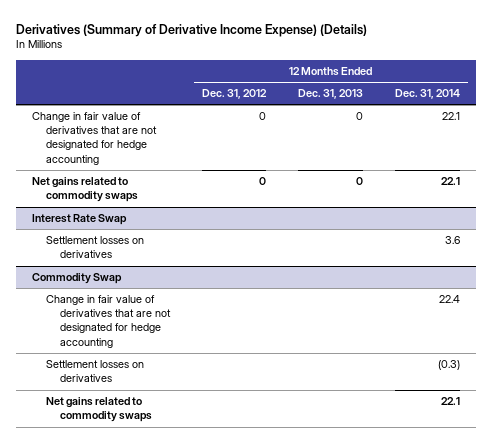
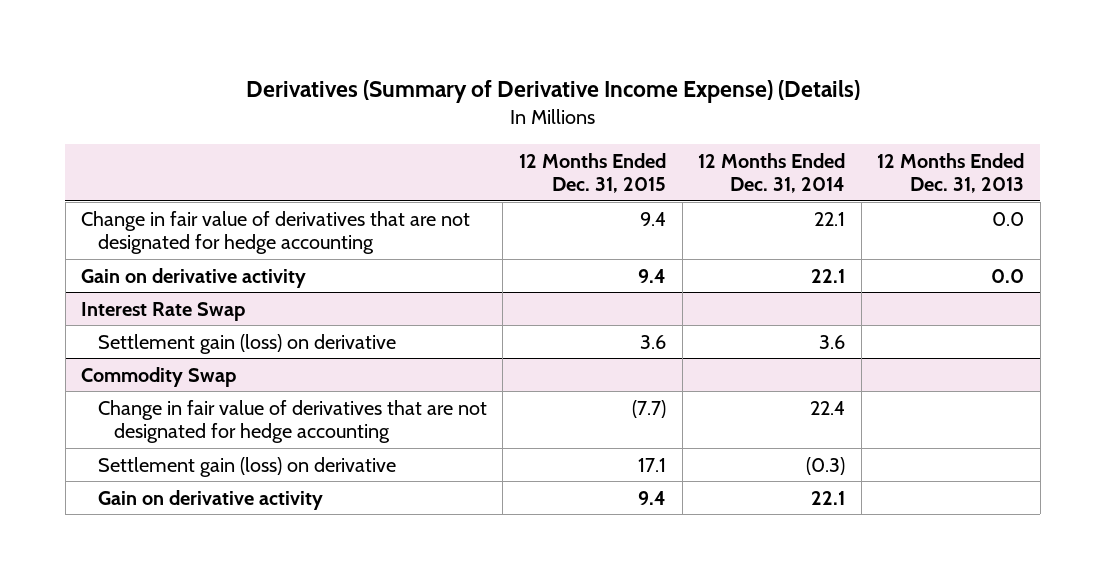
[201,89,267,100] Dec. 31, 2012 -> none
none -> [518,152,666,194] 12 Months Ended Dec. 31, 2015
[32,177,139,203] Net gains related to commodity swaps -> none
[355,112,363,121] 0 -> [992,211,1025,226] 0.0
none -> [81,267,307,288] Gain on derivative activity
[46,236,145,259] Settlement losses on derivatives -> [97,333,396,354] Settlement gain (loss) on derivative
[46,360,145,383] Settlement losses on derivatives -> [97,456,396,477] Settlement gain (loss) on derivative
[46,397,152,423] Net gains related to commodity swaps -> [97,489,323,510] Gain on derivative activity

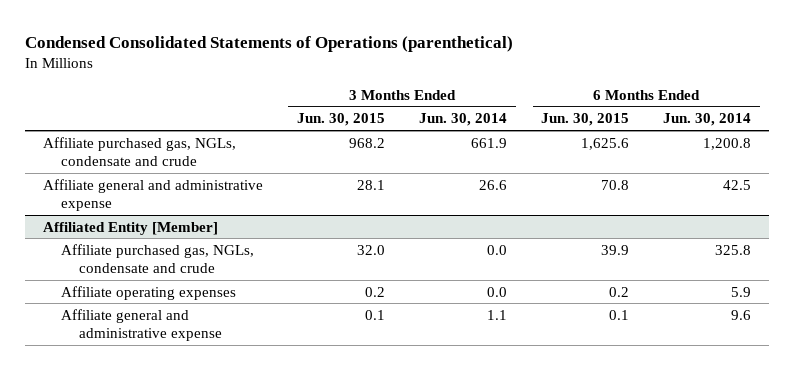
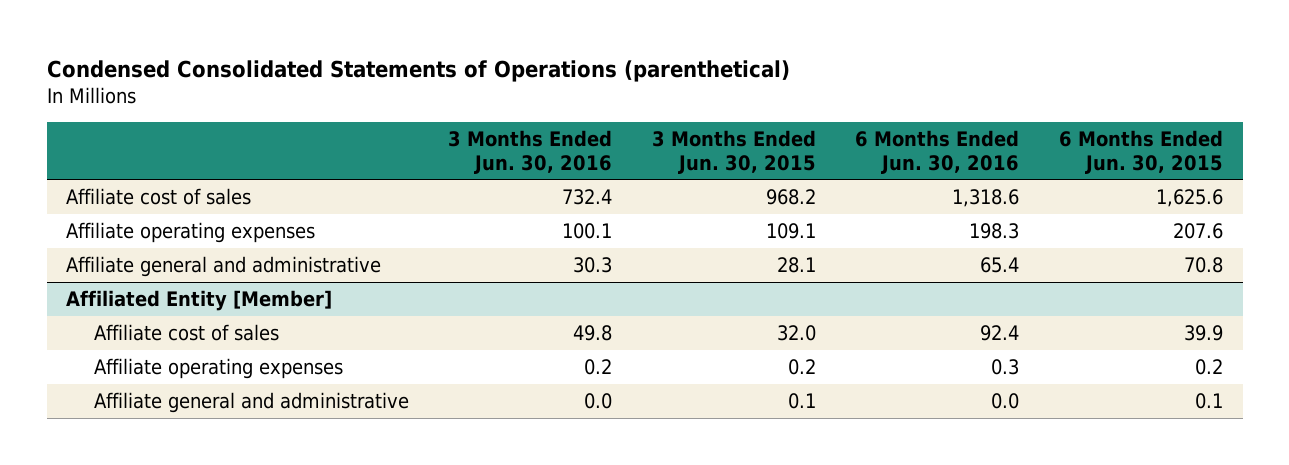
[418,113,507,127] Jun. 30, 2014 -> none
[663,113,752,127] Jun. 30, 2014 -> none
none -> [448,129,613,174] 3 Months Ended Jun. 30, 2016
none -> [855,129,1020,174] 6 Months Ended Jun. 30, 2016
[42,136,236,167] Affiliate purchased gas, NGLs, condensate and crude -> [66,187,252,205] Affiliate cost of sales
none -> [66,221,316,243] Affiliate operating expenses
[42,178,263,212] Affiliate general and administrative expense -> [66,255,382,277] Affiliate general and administrative
[61,243,255,274] Affiliate purchased gas, NGLs, condensate and crude -> [93,323,279,341] Affiliate cost of sales
[61,308,223,342] Affiliate general and administrative expense -> [93,391,409,413] Affiliate general and administrative

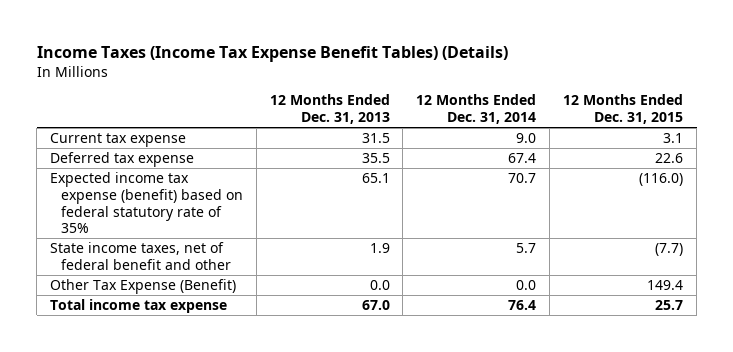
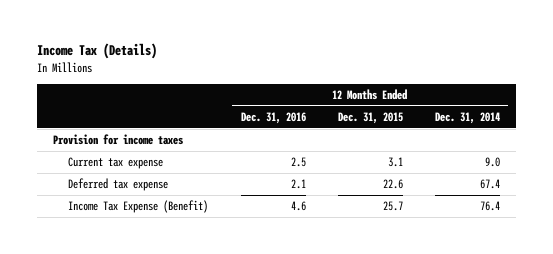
[36,46,508,63] Income Taxes (Income Tax Expense Benefit Tables) (Details) -> [36,43,157,60] Income Tax (Details)
[269,94,390,125] 12 Months Ended Dec. 31, 2013 -> none
none -> [240,111,306,124] Dec. 31, 2016
none -> [52,134,183,146] Provision for income taxes
[50,172,243,234] Expected income tax expense (benefit) based on federal statutory rate of 35% -> none
[50,242,231,270] State income taxes, net of federal benefit and other -> none
[50,279,237,295] Other Tax Expense (Benefit) -> none
[50,299,228,314] Total income tax expense -> [68,200,209,214] Income Tax Expense (Benefit)

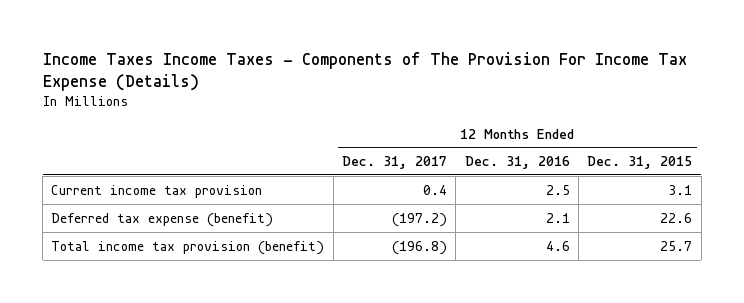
[36,43,157,60] Income Tax (Details) -> [42,51,687,91] Income Taxes Income Taxes - Components of The Provision For Income Tax Expense (Details)
[435,111,501,124] Dec. 31, 2014 -> none
none -> [341,156,447,170] Dec. 31, 2017
[52,134,183,146] Provision for income taxes -> none
[68,157,164,170] Current tax expense -> [51,184,263,198] Current income tax provision
[68,178,169,192] Deferred tax expense -> [51,212,274,227] Deferred tax expense (benefit)
[68,200,209,214] Income Tax Expense (Benefit) -> [51,240,325,255] Total income tax provision (benefit)

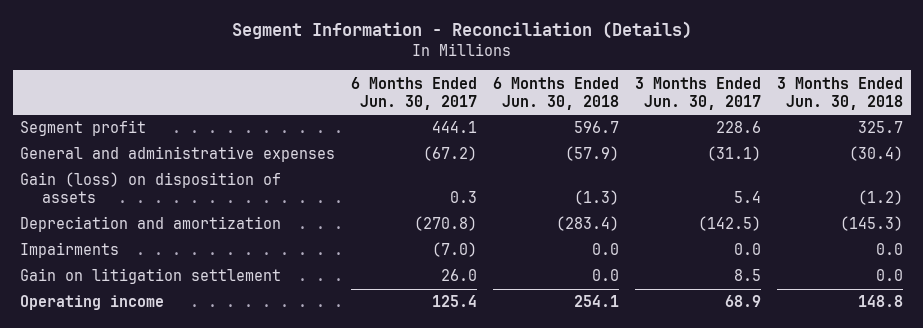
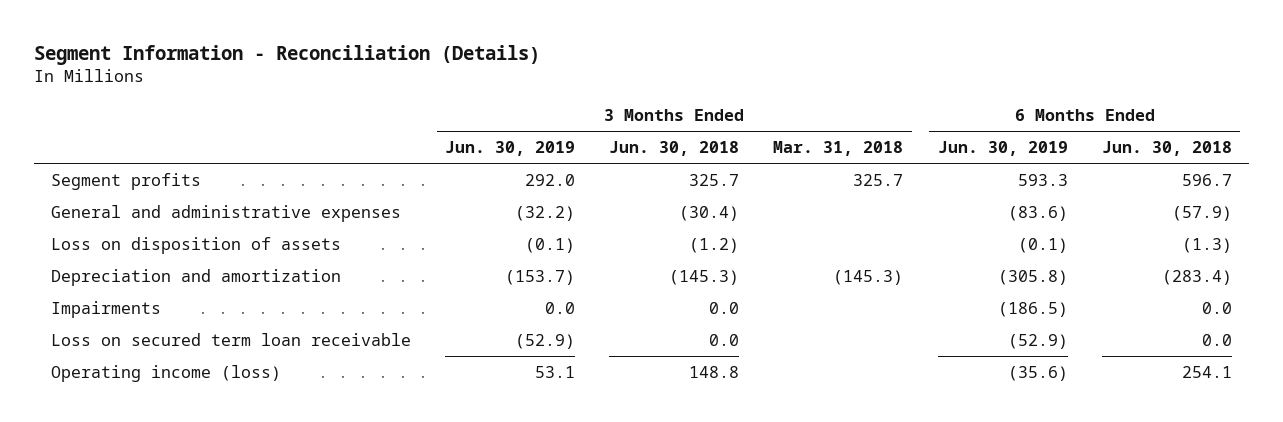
[351,76,478,110] 6 Months Ended Jun. 30, 2017 -> none
[634,76,761,110] 3 Months Ended Jun. 30, 2017 -> none
none -> [445,141,576,157] Jun. 30, 2019
none -> [773,141,904,157] Mar. 31, 2018
none -> [937,141,1068,157] Jun. 30, 2019
[20,120,147,137] Segment profit -> [51,173,202,191] Segment profits
[20,172,282,204] Gain (loss) on disposition of assets -> [51,237,342,255] Loss on disposition of assets
[20,268,282,285] Gain on litigation settlement -> none
none -> [51,333,412,347] Loss on secured term loan receivable
[20,295,165,311] Operating income -> [51,365,282,383] Operating income (loss)

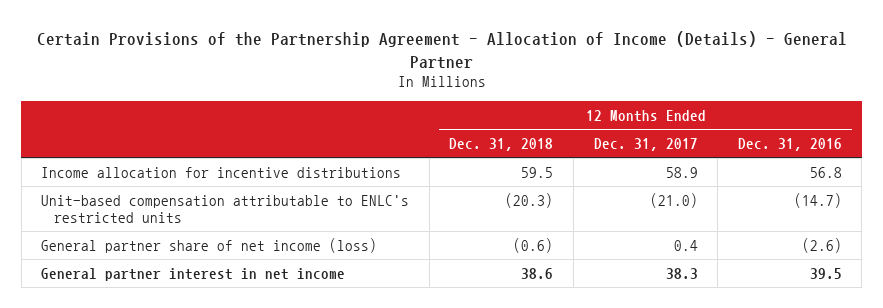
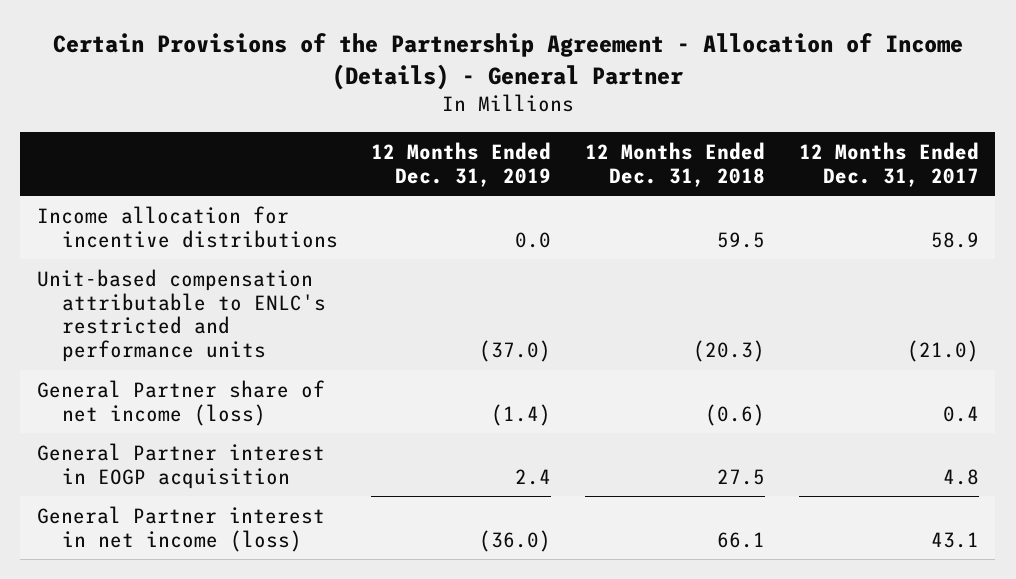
[737,137,842,151] Dec. 31, 2016 -> none
none -> [371,141,552,187] 12 Months Ended Dec. 31, 2019
[41,194,410,223] Unit-based compensation attributable to ENLC's restricted units -> [36,268,326,363] Unit-based compensation attributable to ENLC's restricted and performance units
[41,237,378,253] General partner share of net income (loss) -> [36,379,325,426] General Partner share of net income (loss)
none -> [36,442,325,489] General Partner interest in EOGP acquisition
[41,267,346,281] General partner interest in net income -> [36,505,325,552] General Partner interest in net income (loss)
[521,267,554,279] 38.6 -> [717,531,766,548] 66.1
[665,267,698,279] 38.3 -> [930,531,979,548] 43.1

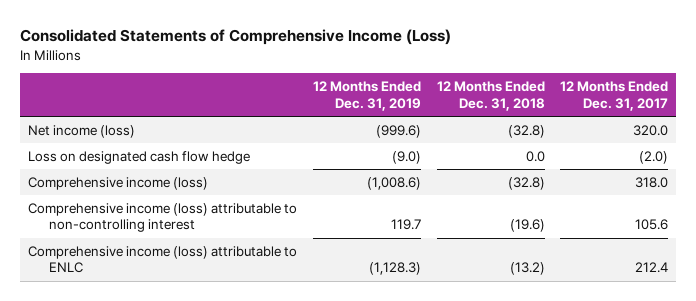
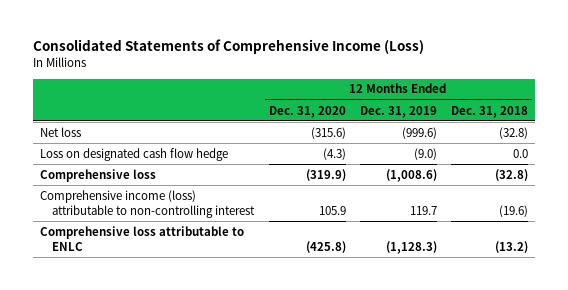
[560,81,669,111] 12 Months Ended Dec. 31, 2017 -> none
none -> [268,105,346,118] Dec. 31, 2020
[28,124,136,138] Net income (loss) -> [40,126,82,137] Net loss
[28,176,209,190] Comprehensive income (loss) -> [40,168,157,182] Comprehensive loss
[28,245,298,274] Comprehensive income (loss) attributable to ENLC -> [40,225,245,251] Comprehensive loss attributable to ENLC

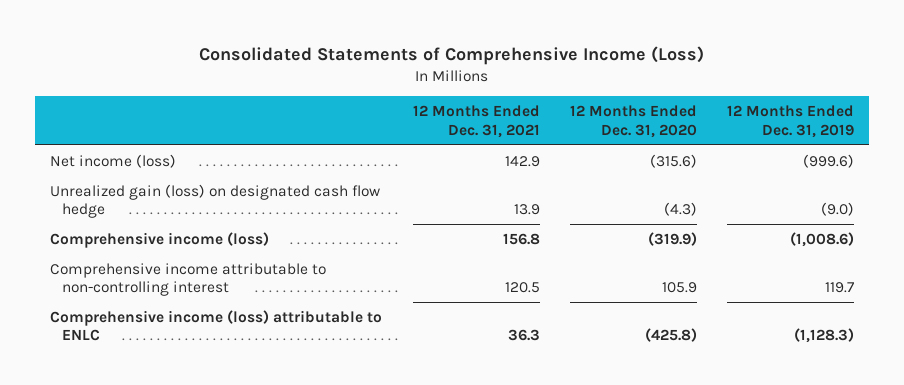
[451,105,529,118] Dec. 31, 2018 -> none
none -> [412,105,540,138] 12 Months Ended Dec. 31, 2021
[40,126,82,137] Net loss -> [50,153,177,168] Net income (loss)
[40,147,229,161] Loss on designated cash flow hedge -> [50,183,381,219] Unrealized gain (loss) on designated cash flow hedge
[40,168,157,182] Comprehensive loss -> [50,231,270,248] Comprehensive income (loss)
[40,189,256,218] Comprehensive income (loss) attributable to non-controlling interest -> [50,262,327,297] Comprehensive income attributable to non-controlling interest
[40,225,245,251] Comprehensive loss attributable to ENLC -> [50,309,383,342] Comprehensive income (loss) attributable to ENLC

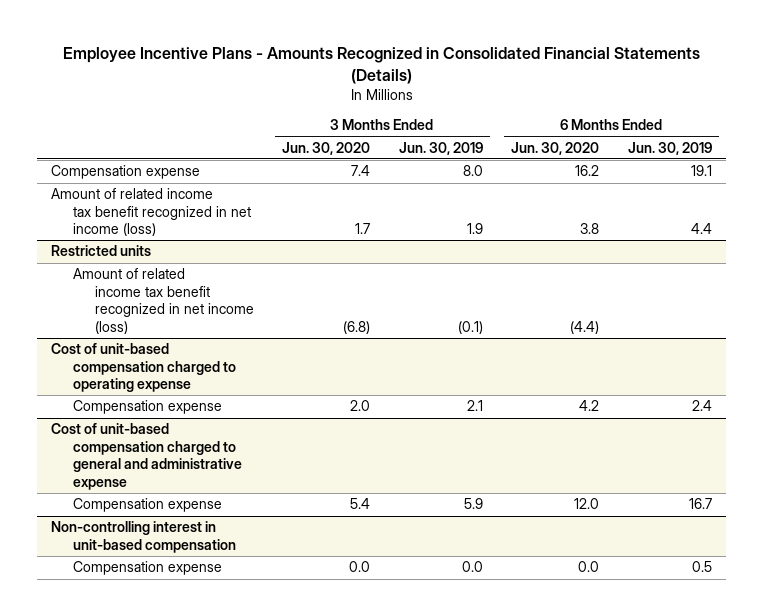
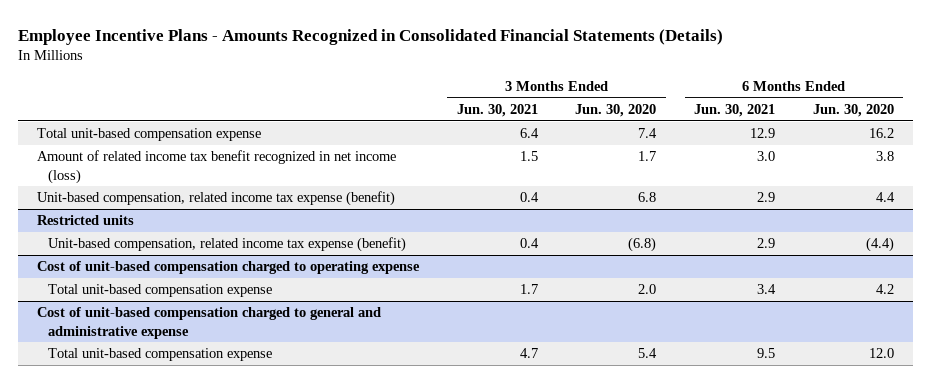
[398,141,483,155] Jun. 30, 2019 -> none
[627,141,712,155] Jun. 30, 2019 -> none
none -> [456,103,538,117] Jun. 30, 2021
none -> [694,103,776,117] Jun. 30, 2021
[51,165,201,180] Compensation expense -> [36,128,261,142] Total unit-based compensation expense
none -> [36,191,395,207] Unit-based compensation, related income tax expense (benefit)
[72,268,254,334] Amount of related income tax benefit recognized in net income (loss) -> [48,237,407,253] Unit-based compensation, related income tax expense (benefit)
[72,400,222,415] Compensation expense -> [48,284,273,298] Total unit-based compensation expense
[51,521,236,553] Non-controlling interest in unit-based compensation -> none
[72,561,222,576] Compensation expense -> none
[72,498,222,513] Compensation expense -> [48,348,273,362] Total unit-based compensation expense

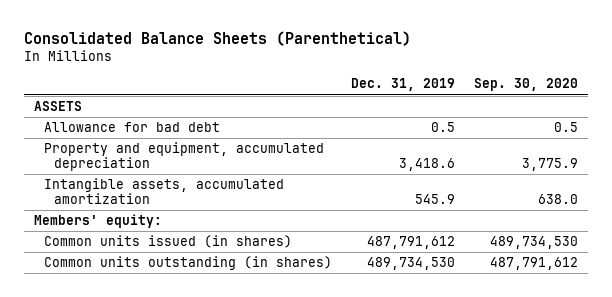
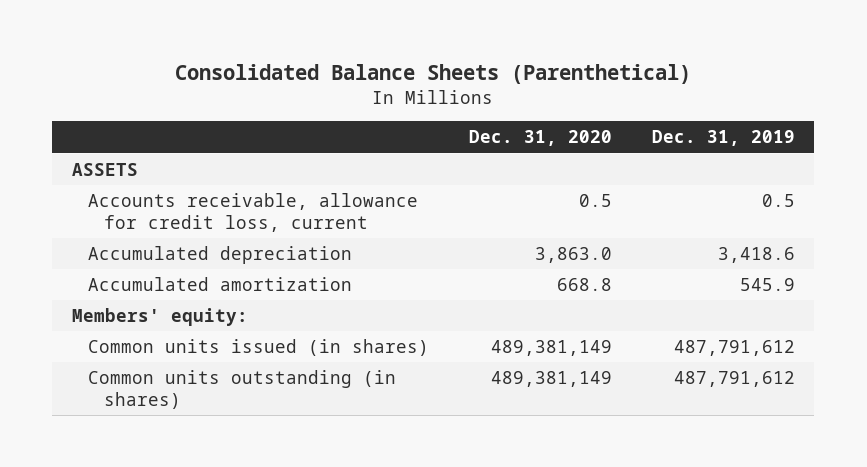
[474,78,579,92] Sep. 30, 2020 -> none
none -> [468,130,612,147] Dec. 31, 2020
[43,122,220,133] Allowance for bad debt -> [88,193,419,232] Accounts receivable, allowance for credit loss, current
[43,142,324,172] Property and equipment, accumulated depreciation -> [88,246,353,265] Accumulated depreciation
[43,178,284,205] Intangible assets, accumulated amortization -> [88,277,353,292] Accumulated amortization
[367,257,456,271] 489,734,530 -> [673,371,795,388] 487,791,612

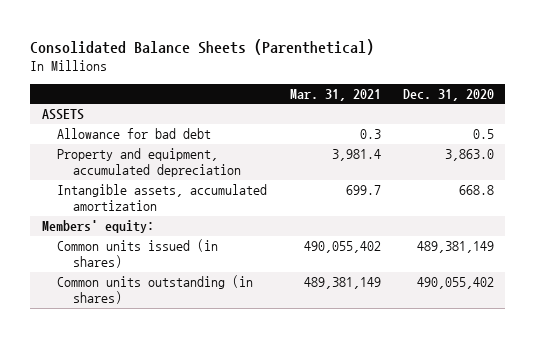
[651,130,795,147] Dec. 31, 2019 -> none
none -> [289,88,381,101] Mar. 31, 2021
[88,193,419,232] Accounts receivable, allowance for credit loss, current -> [57,128,212,140] Allowance for bad debt
[88,246,353,265] Accumulated depreciation -> [57,148,242,178] Property and equipment, accumulated depreciation
[88,277,353,292] Accumulated amortization -> [57,184,268,212] Intangible assets, accumulated amortization
[490,371,612,388] 489,381,149 -> [417,277,495,290] 490,055,402

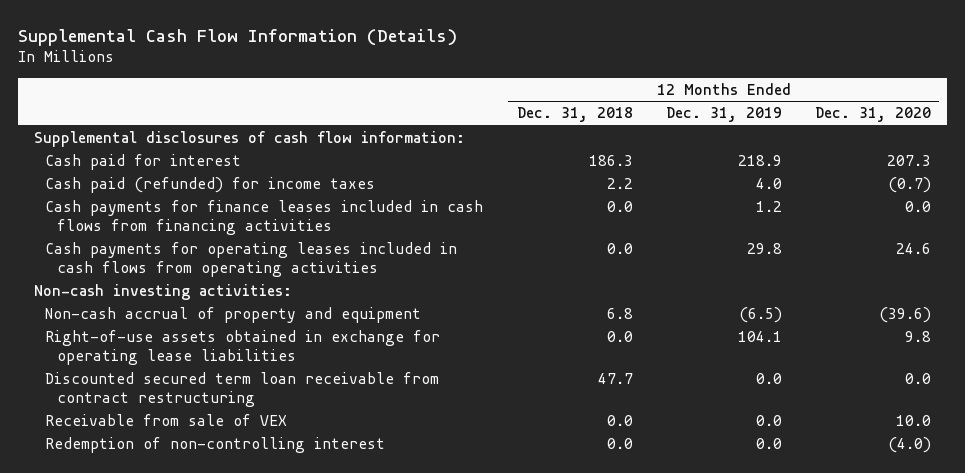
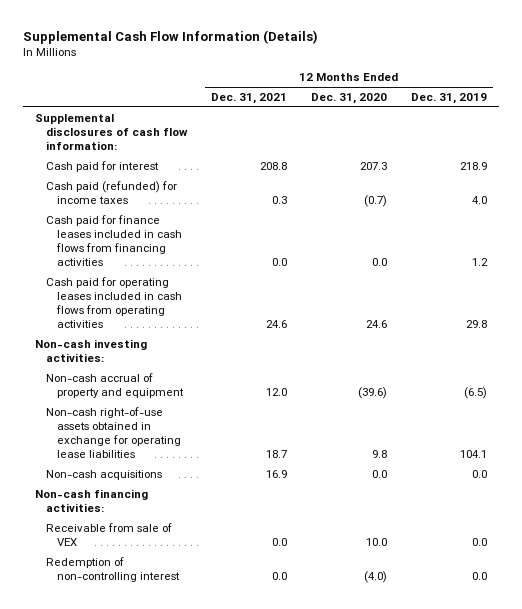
[516,107,633,123] Dec. 31, 2018 -> none
none -> [210,93,287,105] Dec. 31, 2021
[45,200,484,235] Cash payments for finance leases included in cash flows from financing activities -> [46,214,183,267] Cash paid for finance leases included in cash flows from financing activities
[45,242,458,277] Cash payments for operating leases included in cash flows from operating activities -> [46,276,183,329] Cash paid for operating leases included in cash flows from operating activities
[45,372,440,407] Discounted secured term loan receivable from contract restructuring -> none
[45,330,441,365] Right-of-use assets obtained in exchange for operating lease liabilities -> [46,406,182,459] Non-cash right-of-use assets obtained in exchange for operating lease liabilities
none -> [46,469,163,480] Non-cash acquisitions
none -> [34,488,148,513] Non-cash financing activities:

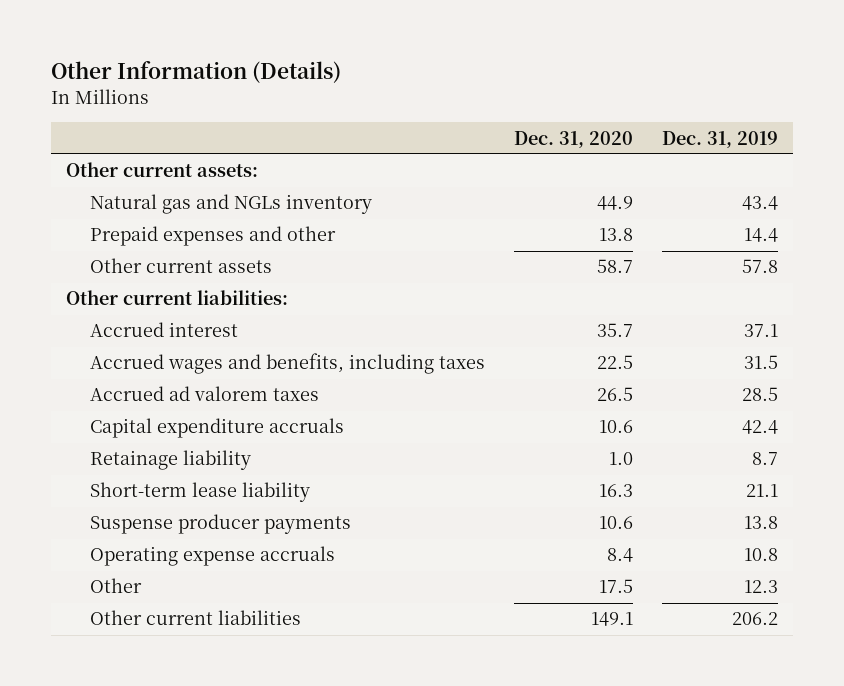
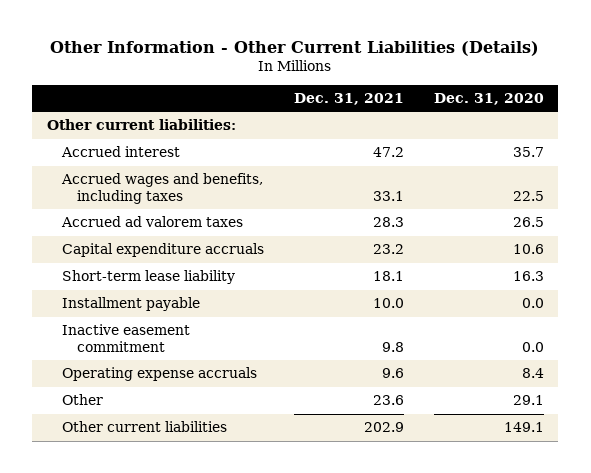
[51,61,342,84] Other Information (Details) -> [50,41,540,57] Other Information - Other Current Liabilities (Details)
[662,130,779,148] Dec. 31, 2019 -> none
none -> [293,92,404,105] Dec. 31, 2021
[65,162,258,178] Other current assets: -> none
[90,194,373,215] Natural gas and NGLs inventory -> none
[90,226,337,247] Prepaid expenses and other -> none
[90,258,273,274] Other current assets -> none
[90,450,252,471] Retainage liability -> none
[90,514,352,535] Suspense producer payments -> none
none -> [61,297,200,312] Installment payable
none -> [61,324,190,352] Inactive easement commitment
[599,579,634,594] 17.5 -> [512,395,544,406] 29.1

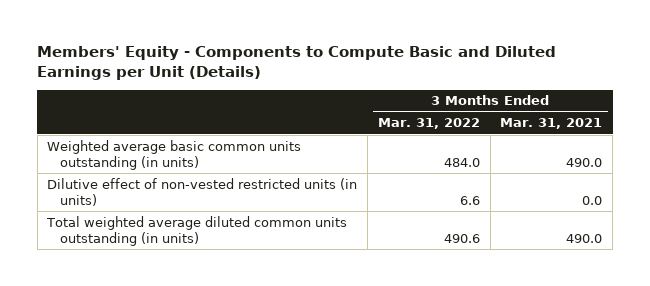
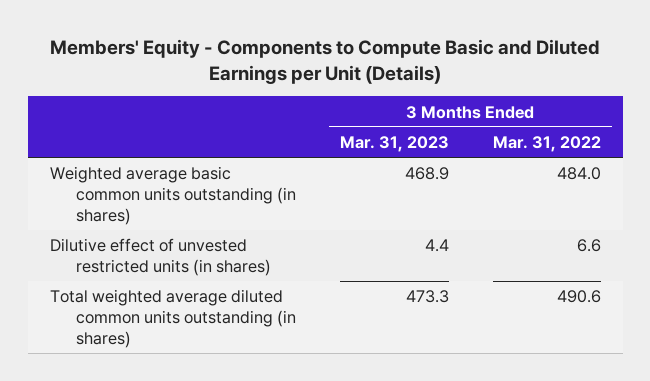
[500,118,603,130] Mar. 31, 2021 -> none
none -> [339,135,449,152] Mar. 31, 2023
[47,139,302,170] Weighted average basic common units outstanding (in units) -> [49,166,296,225] Weighted average basic common units outstanding (in shares)
[47,177,358,206] Dilutive effect of non-vested restricted units (in units) -> [49,238,271,276] Dilutive effect of unvested restricted units (in shares)
[46,215,348,246] Total weighted average diluted common units outstanding (in units) -> [49,289,296,348] Total weighted average diluted common units outstanding (in shares)

